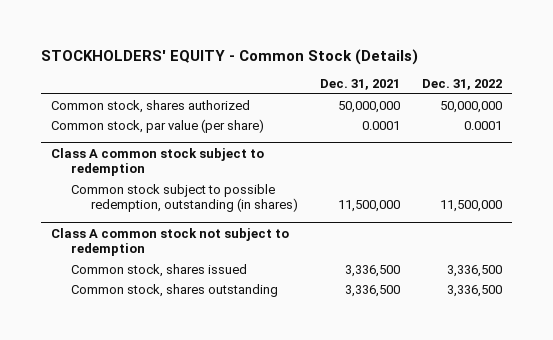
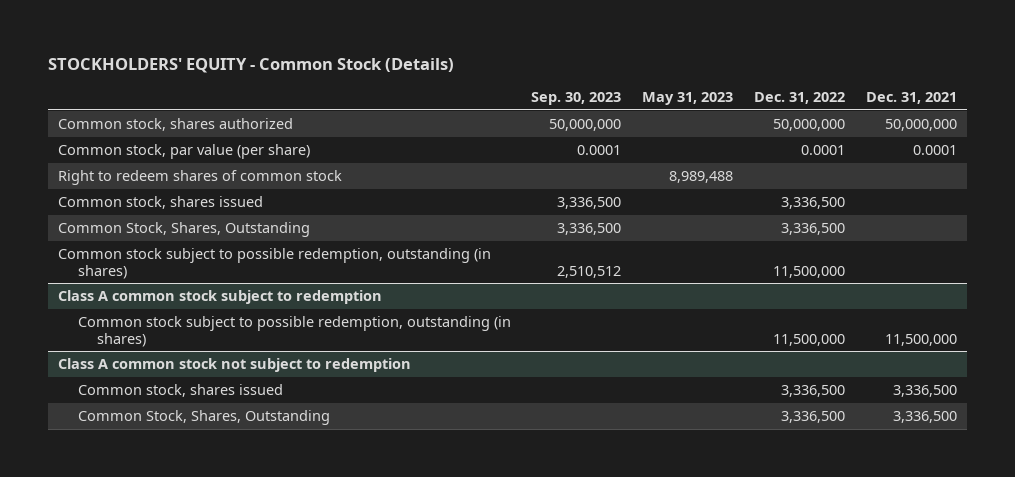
none -> [531,92,622,106] Sep. 30, 2023
none -> [642,92,734,106] May 31, 2023
none -> [57,169,342,185] Right to redeem shares of common stock
none -> [57,195,263,209] Common stock, shares issued
none -> [57,221,310,237] Common Stock, Shares, Outstanding
none -> [57,247,491,279] Common stock subject to possible redemption, outstanding (in shares)
[71,283,279,297] Common stock, shares outstanding -> [77,409,330,425] Common Stock, Shares, Outstanding

